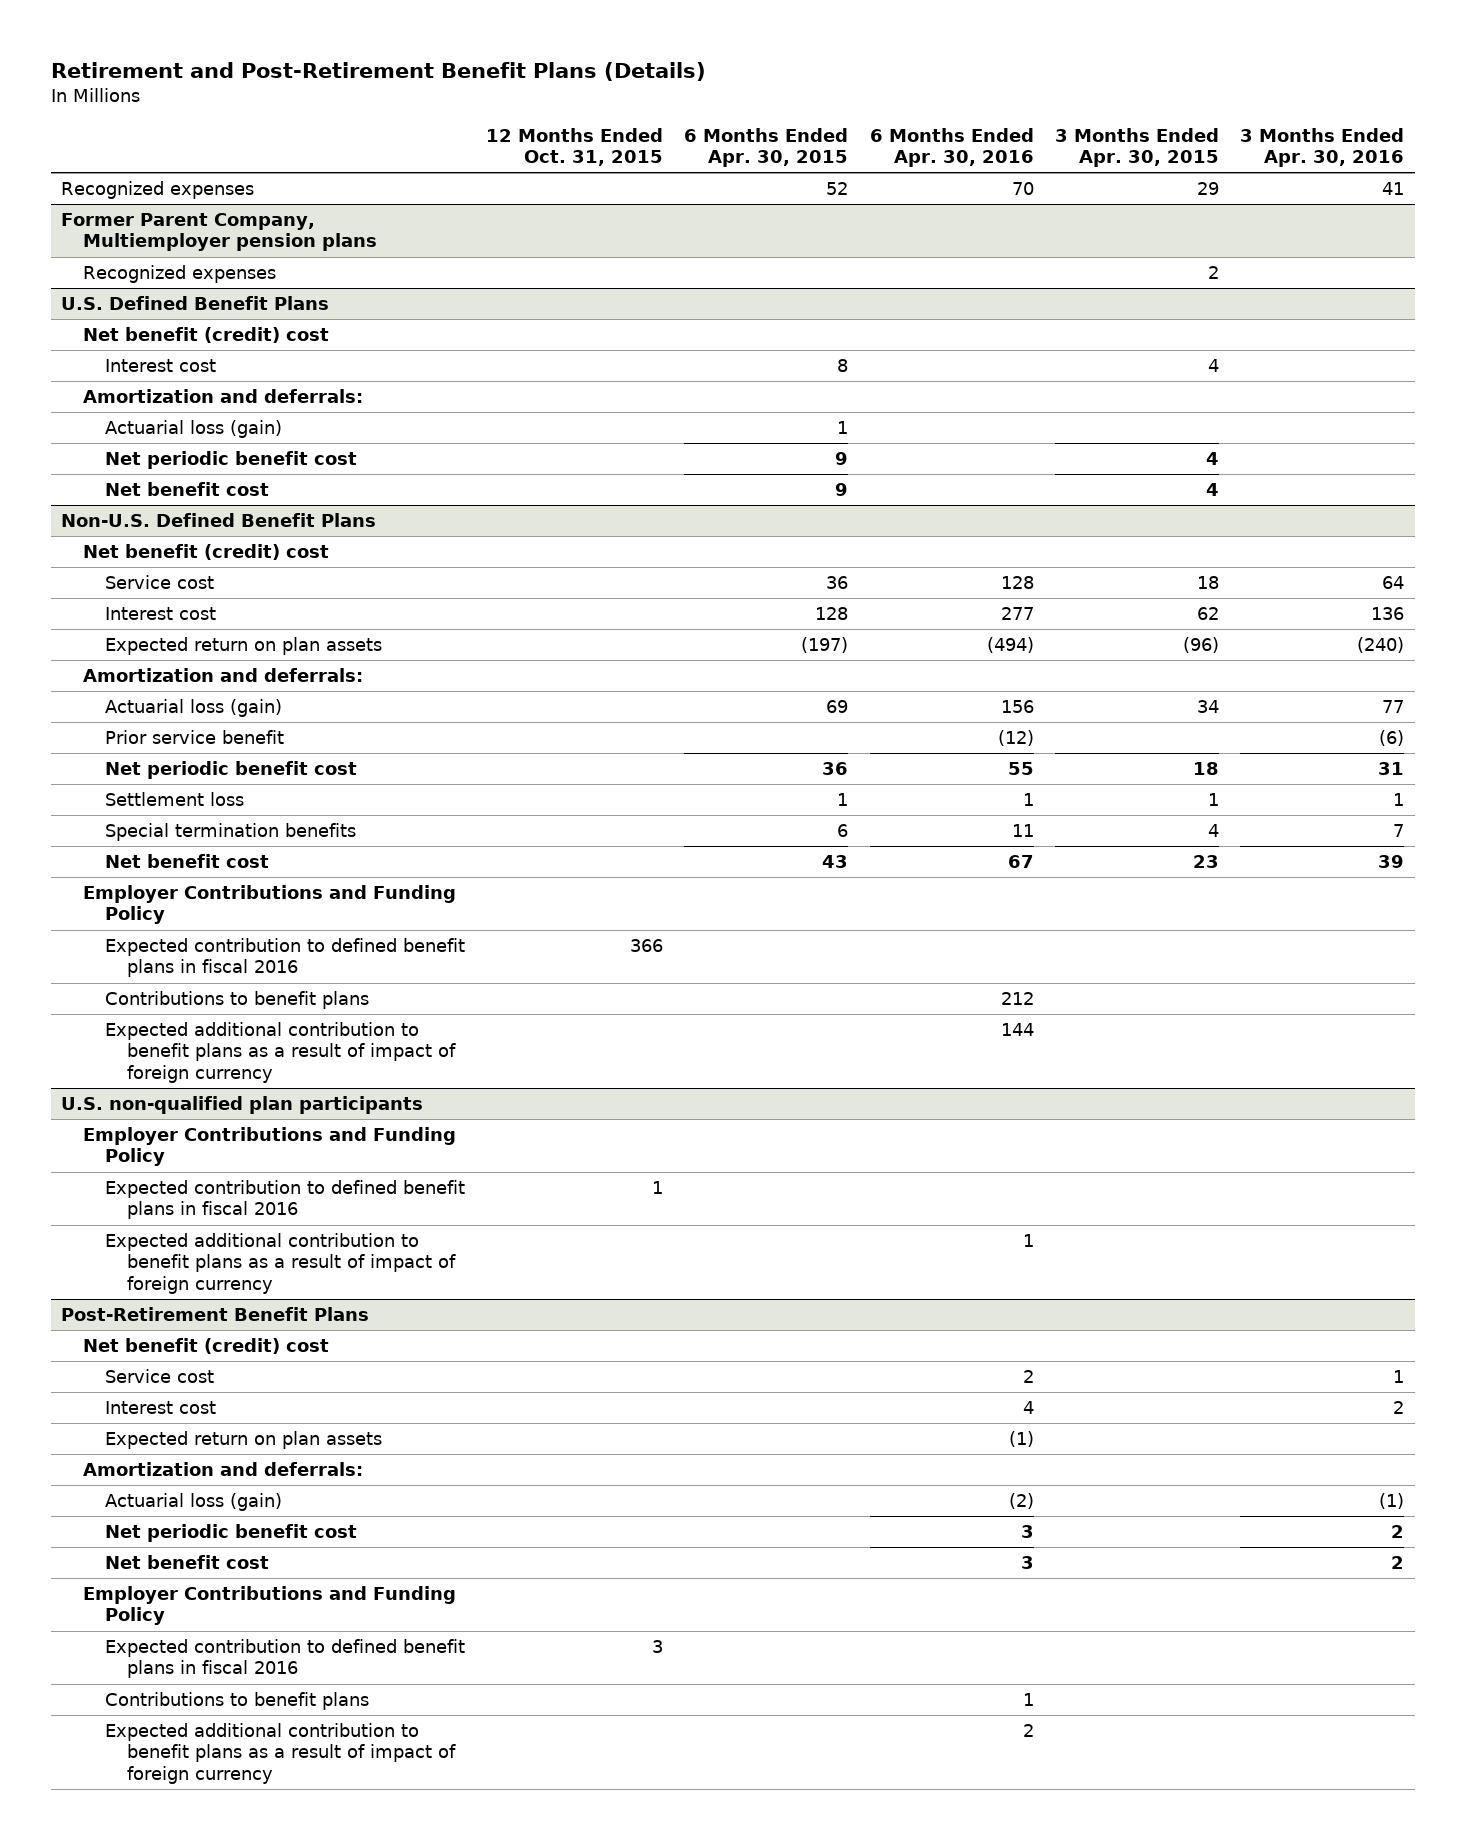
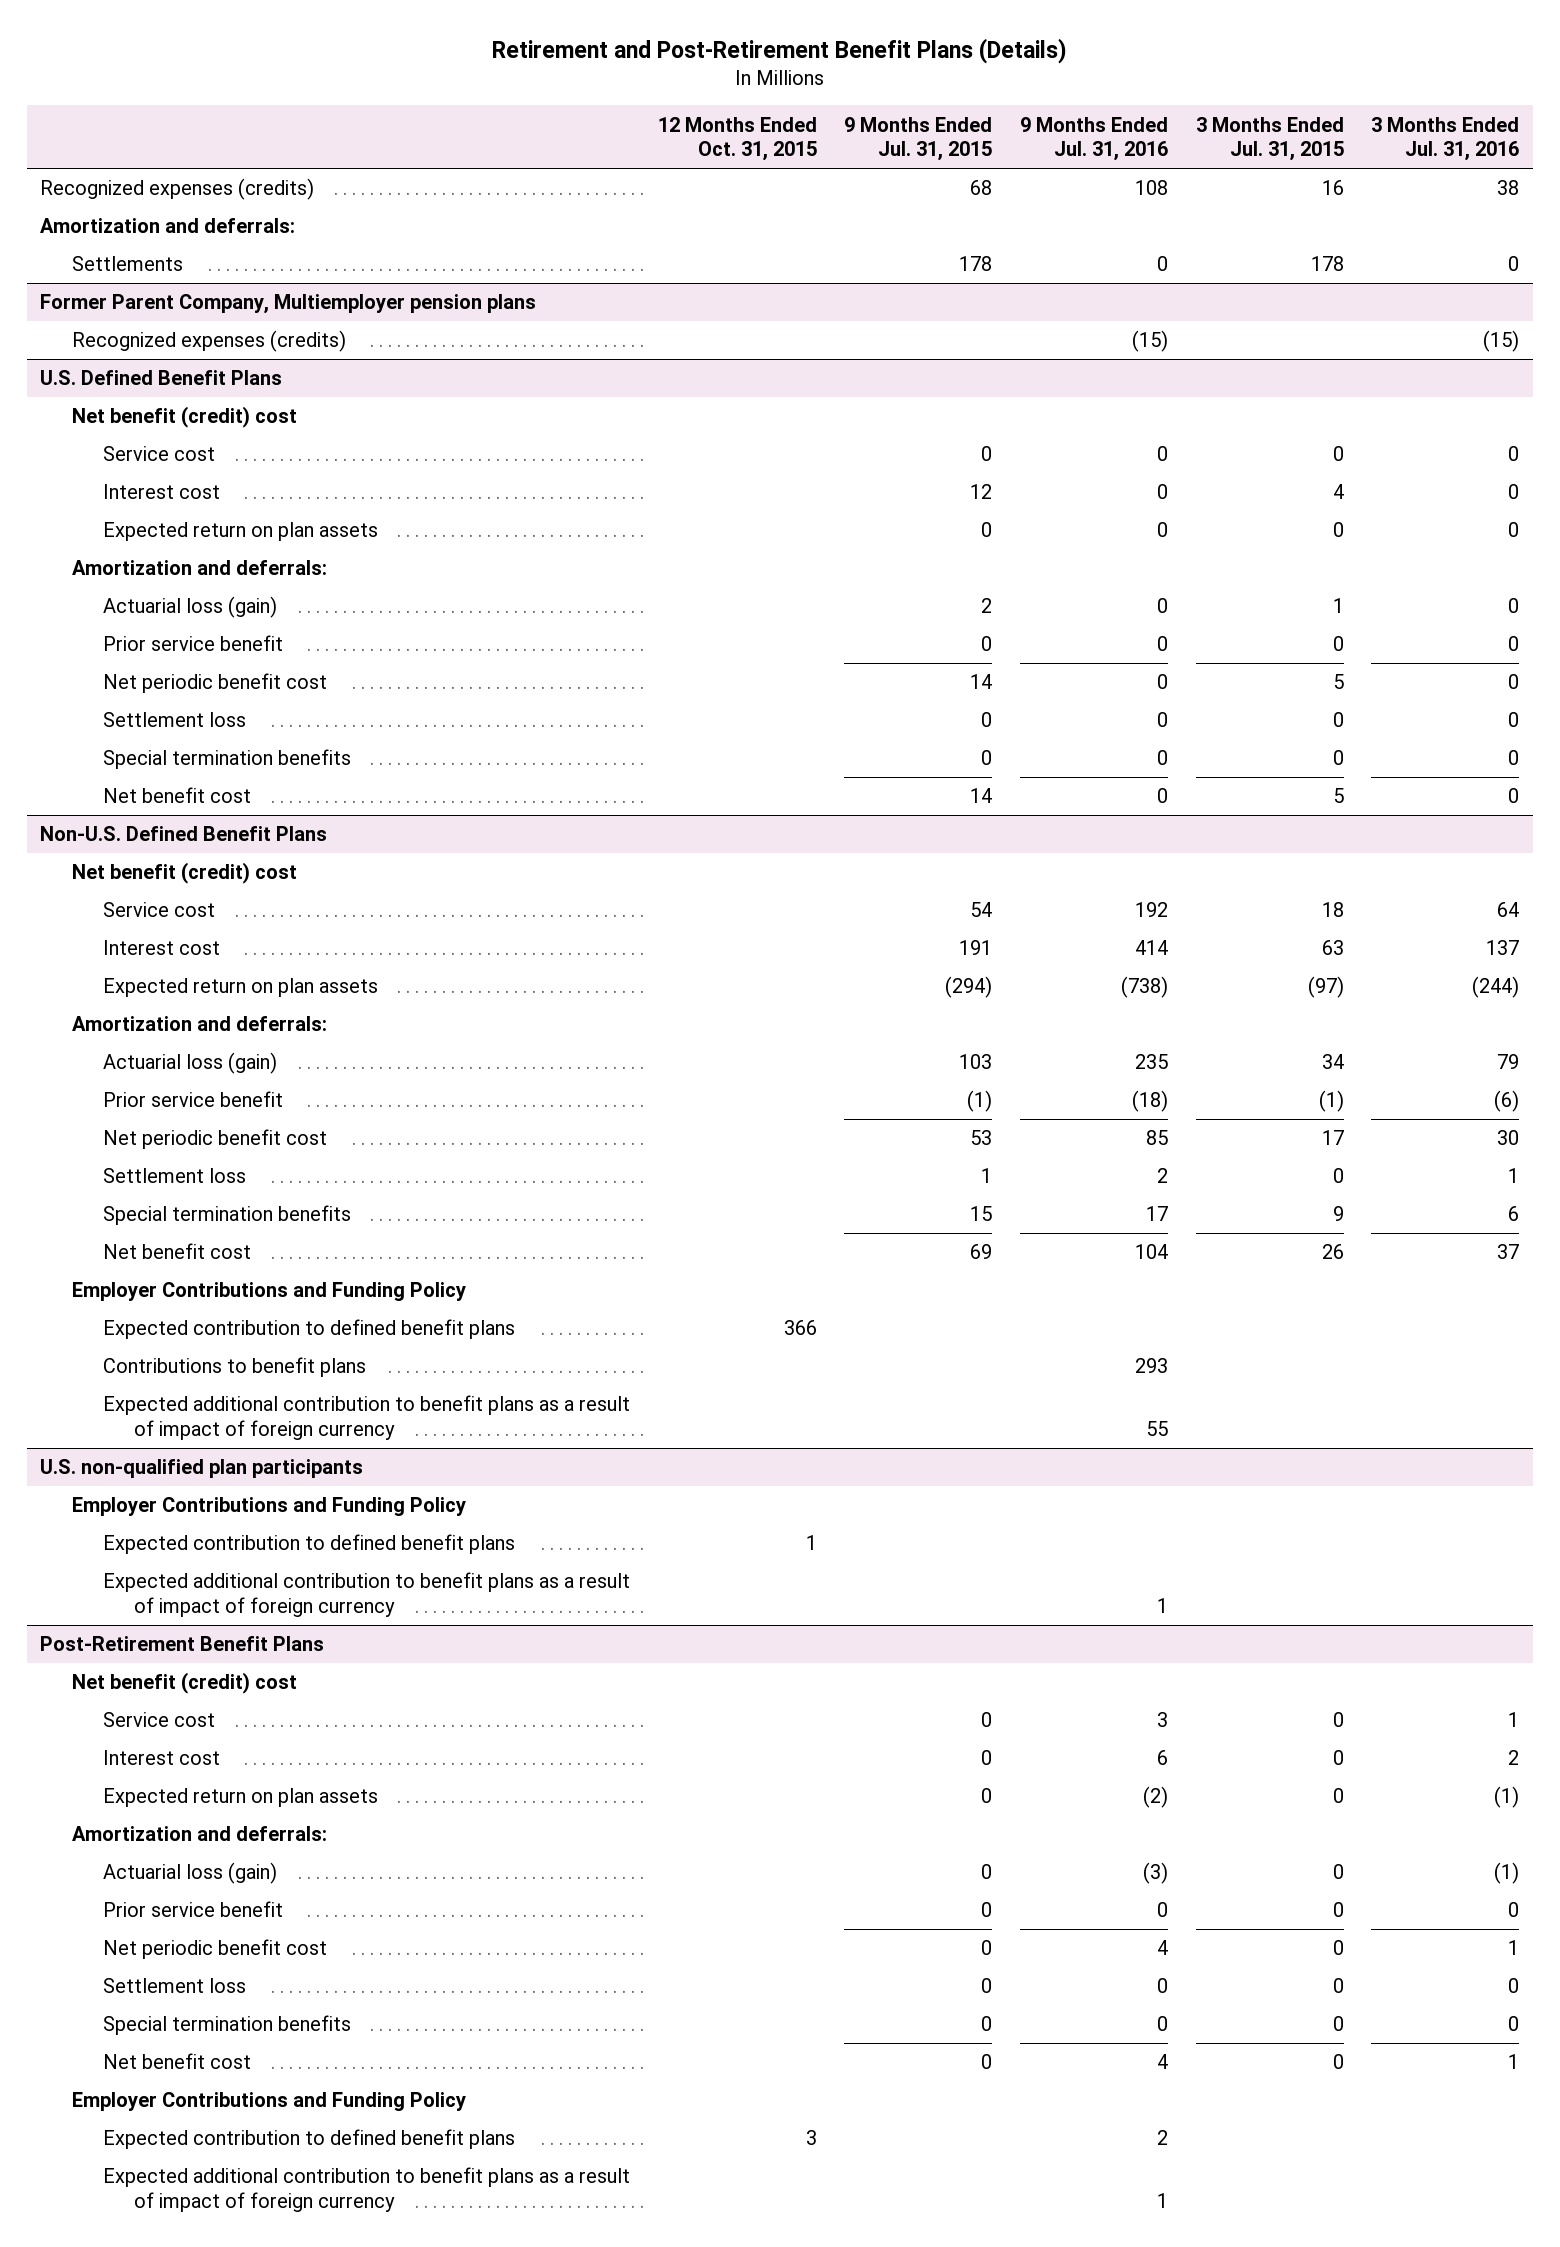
[684,127,849,168] 6 Months Ended Apr. 30, 2015 -> none
[869,127,1034,168] 6 Months Ended Apr. 30, 2016 -> none
[1055,127,1220,168] 3 Months Ended Apr. 30, 2015 -> none
[1240,127,1405,168] 3 Months Ended Apr. 30, 2016 -> none
none -> [844,116,993,162] 9 Months Ended Jul. 31, 2015
none -> [1019,116,1168,162] 9 Months Ended Jul. 31, 2016
none -> [1195,116,1344,162] 3 Months Ended Jul. 31, 2015
none -> [1371,116,1520,162] 3 Months Ended Jul. 31, 2016
[61,181,255,200] Recognized expenses -> [40,178,315,201] Recognized expenses (credits)
none -> [40,218,296,234] Amortization and deferrals:
none -> [71,256,183,272] Settlements
[83,265,277,284] Recognized expenses -> [71,330,346,353] Recognized expenses (credits)
none -> [102,446,215,462] Service cost
none -> [102,522,378,542] Expected return on plan assets
none -> [102,635,283,652] Prior service benefit
none -> [102,712,246,728] Settlement loss
none -> [102,749,351,770] Special termination benefits
[104,938,465,978] Expected contribution to defined benefit plans in fiscal 2016 -> [102,1319,515,1340] Expected contribution to defined benefit plans
[104,1180,465,1220] Expected contribution to defined benefit plans in fiscal 2016 -> [102,1534,515,1555] Expected contribution to defined benefit plans
none -> [102,1901,283,1918] Prior service benefit
none -> [102,1978,246,1994] Settlement loss
none -> [102,2015,351,2036] Special termination benefits
[104,1692,369,1711] Contributions to benefit plans -> none
[104,1639,465,1679] Expected contribution to defined benefit plans in fiscal 2016 -> [102,2129,515,2150] Expected contribution to defined benefit plans

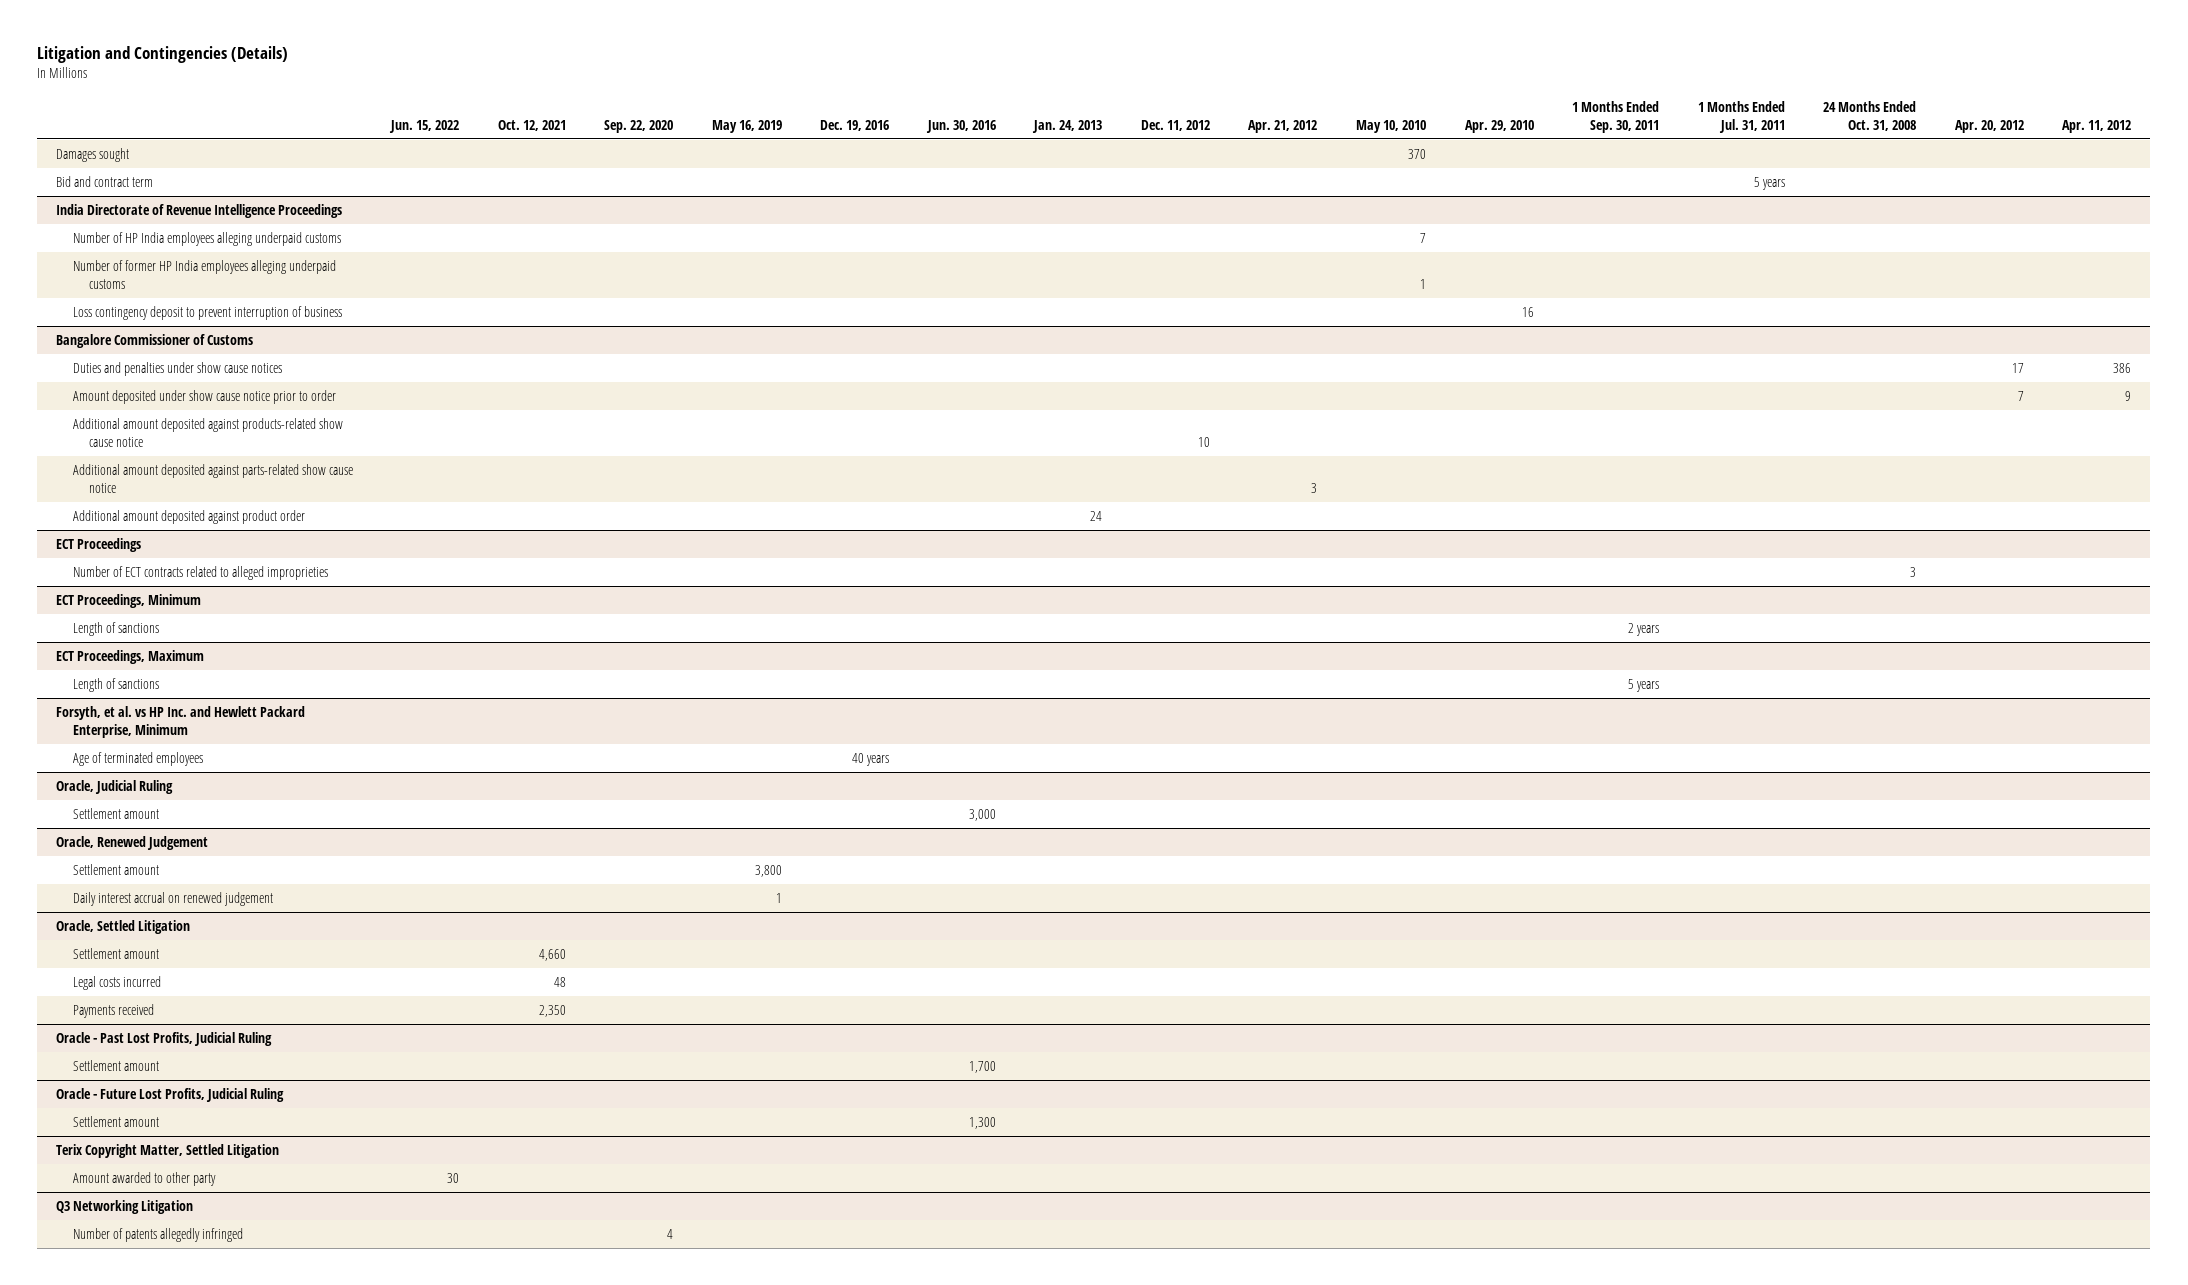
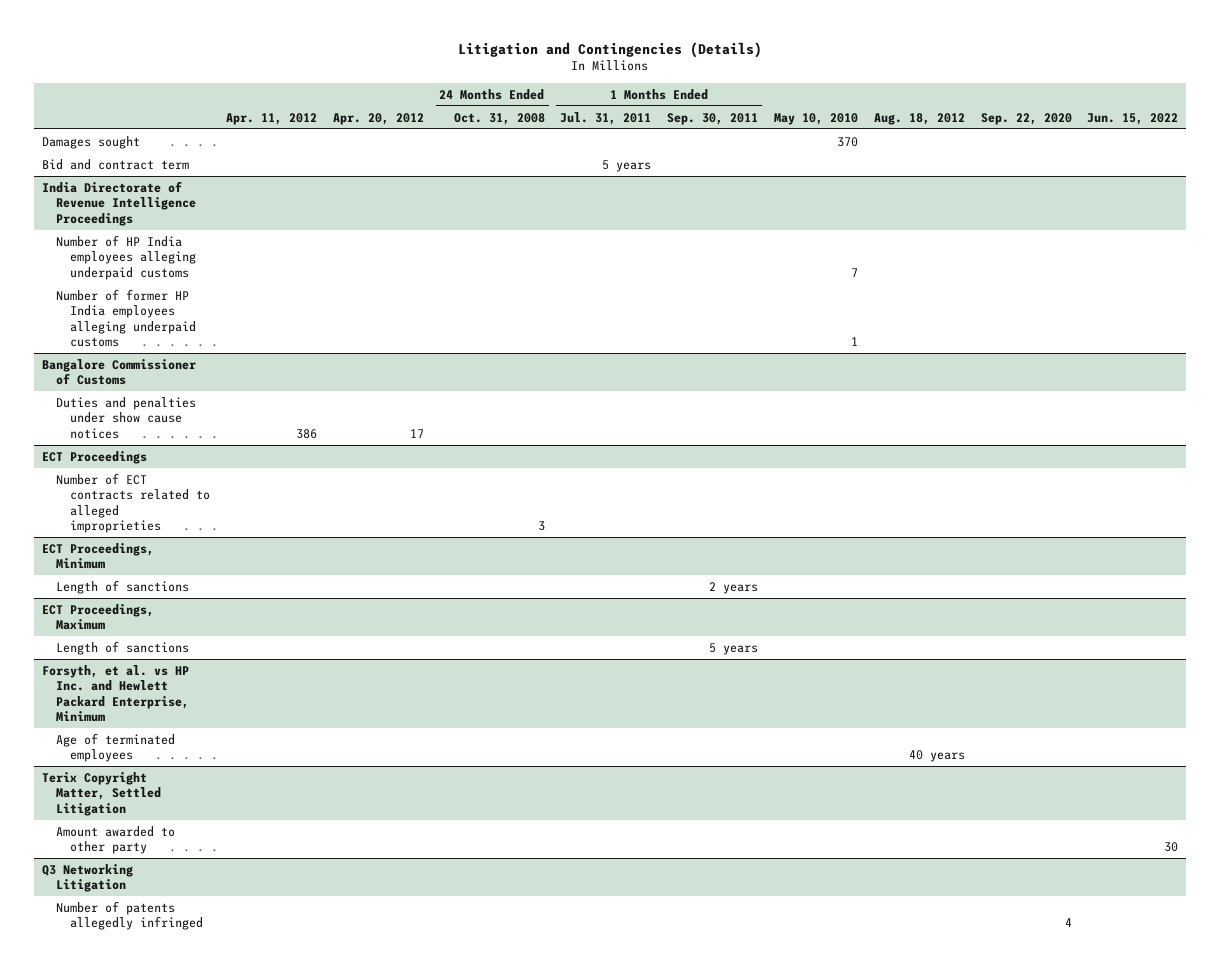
[497,119,566,131] Oct. 12, 2021 -> none
[711,119,782,133] May 16, 2019 -> none
[820,119,890,131] Dec. 19, 2016 -> none
[925,119,996,133] Jun. 30, 2016 -> none
[1032,119,1103,133] Jan. 24, 2013 -> none
[1140,119,1210,131] Dec. 11, 2012 -> none
[1248,119,1318,133] Apr. 21, 2012 -> none
[1464,119,1534,133] Apr. 29, 2010 -> none
none -> [873,112,965,125] Aug. 18, 2012
[72,306,342,321] Loss contingency deposit to prevent interruption of business -> none
[72,390,336,405] Amount deposited under show cause notice prior to order -> none
[72,418,343,448] Additional amount deposited against products-related show cause notice -> none
[72,464,353,494] Additional amount deposited against parts-related show cause notice -> none
[72,510,305,525] Additional amount deposited against product order -> none
[56,780,174,795] Oracle, Judicial Ruling -> none
[72,808,159,820] Settlement amount -> none
[56,836,209,851] Oracle, Renewed Judgement -> none
[72,864,159,876] Settlement amount -> none
[72,892,273,907] Daily interest accrual on renewed judgement -> none
[56,920,191,935] Oracle, Settled Litigation -> none
[72,948,159,960] Settlement amount -> none
[72,976,161,991] Legal costs incurred -> none
[72,1004,154,1019] Payments received -> none
[56,1032,273,1047] Oracle - Past Lost Profits, Judicial Ruling -> none
[72,1060,159,1072] Settlement amount -> none
[56,1088,285,1103] Oracle - Future Lost Profits, Judicial Ruling -> none
[72,1116,159,1128] Settlement amount -> none

